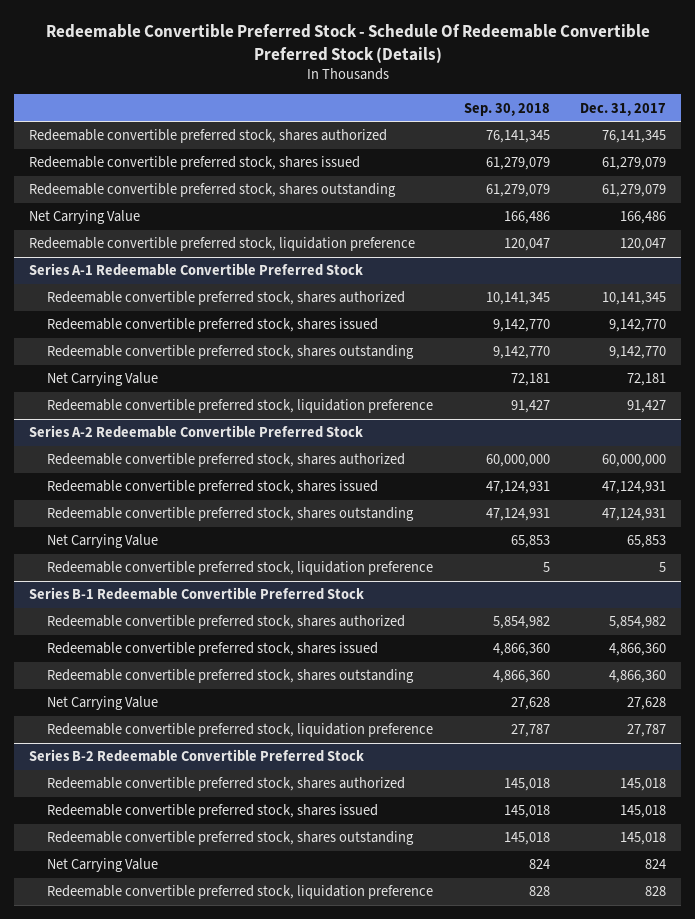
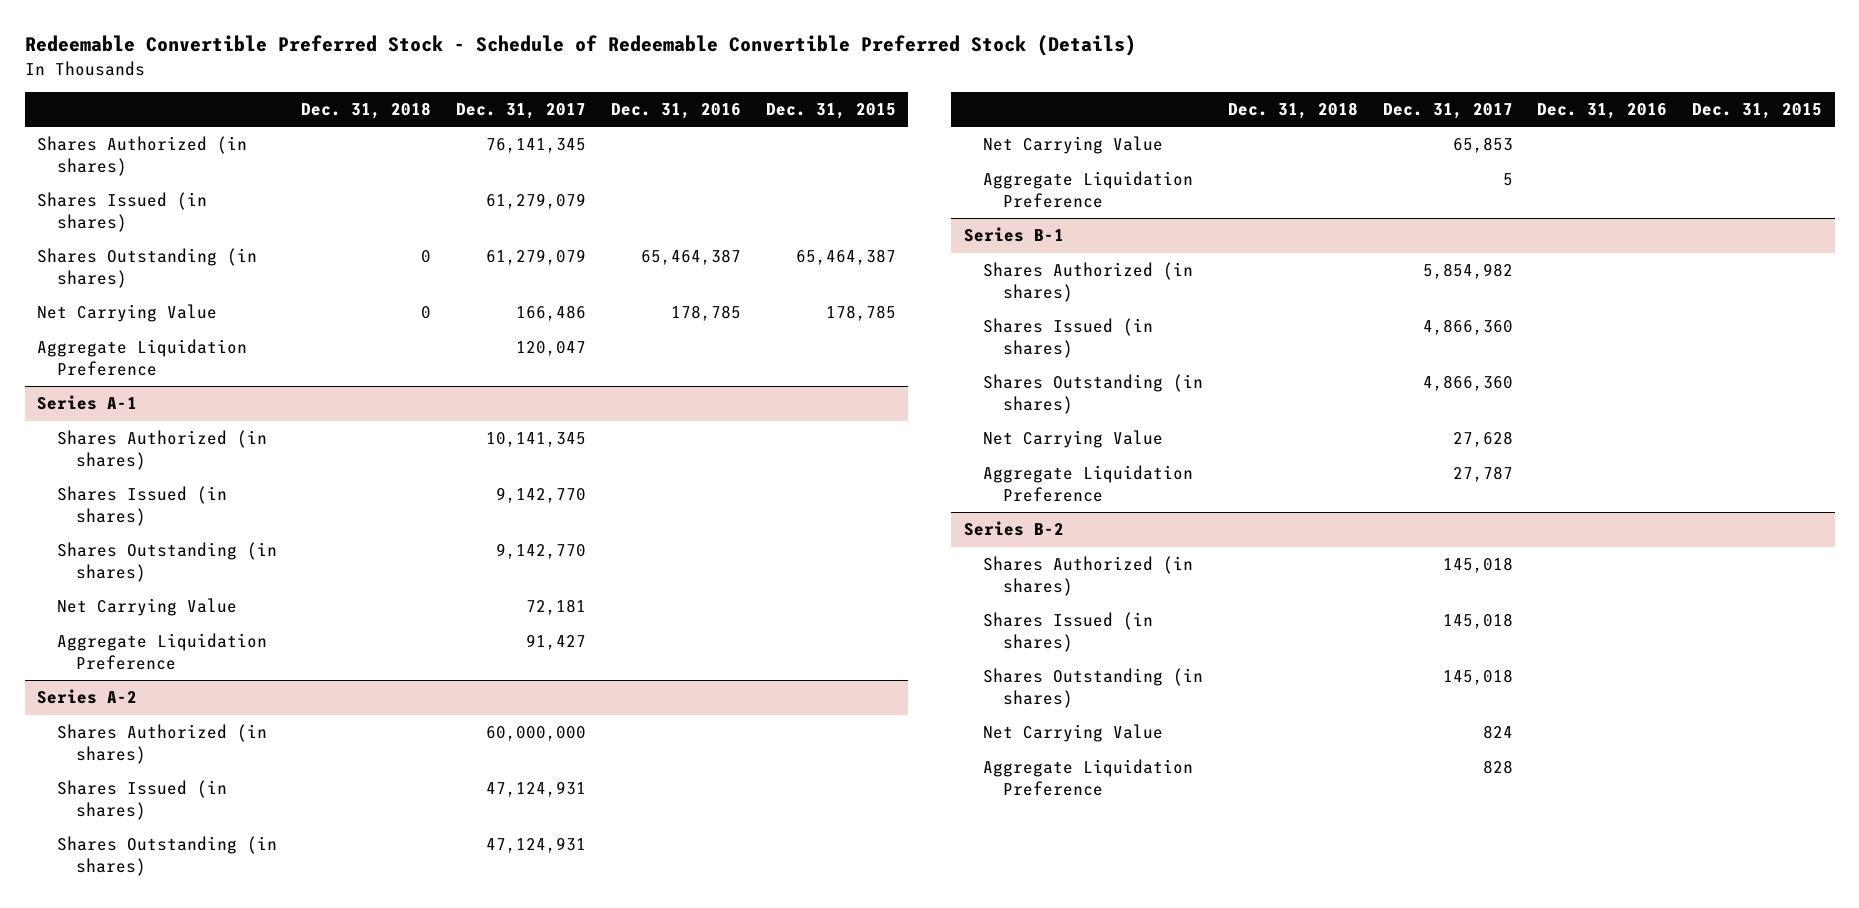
[45,23,650,63] Redeemable Convertible Preferred Stock - Schedule Of Redeemable Convertible Preferred Stock (Details) -> [24,35,1136,57] Redeemable Convertible Preferred Stock - Schedule of Redeemable Convertible Preferred Stock (Details)
[463,102,550,116] Sep. 30, 2018 -> none
none -> [301,101,432,119] Dec. 31, 2018
none -> [611,102,742,119] Dec. 31, 2016
none -> [765,102,896,119] Dec. 31, 2015
[29,129,388,144] Redeemable convertible preferred stock, shares authorized -> [37,136,248,177] Shares Authorized (in shares)
[29,156,361,171] Redeemable convertible preferred stock, shares issued -> [37,192,208,233] Shares Issued (in shares)
[29,183,397,198] Redeemable convertible preferred stock, shares outstanding -> [37,248,258,289] Shares Outstanding (in shares)
[29,237,416,252] Redeemable convertible preferred stock, liquidation preference -> [37,339,248,377] Aggregate Liquidation Preference
[29,263,364,277] Series A-1 Redeemable Convertible Preferred Stock -> [37,395,138,411] Series A-1
[47,291,406,306] Redeemable convertible preferred stock, shares authorized -> [56,430,267,471] Shares Authorized (in shares)
[47,318,379,333] Redeemable convertible preferred stock, shares issued -> [56,486,227,527] Shares Issued (in shares)
[47,345,415,360] Redeemable convertible preferred stock, shares outstanding -> [56,542,277,583] Shares Outstanding (in shares)
[47,399,434,414] Redeemable convertible preferred stock, liquidation preference -> [56,633,267,671] Aggregate Liquidation Preference
[29,425,364,439] Series A-2 Redeemable Convertible Preferred Stock -> [37,689,138,705] Series A-2
[47,453,406,468] Redeemable convertible preferred stock, shares authorized -> [56,724,267,765] Shares Authorized (in shares)
[47,480,379,495] Redeemable convertible preferred stock, shares issued -> [56,780,227,821] Shares Issued (in shares)
[47,507,415,522] Redeemable convertible preferred stock, shares outstanding -> [56,836,277,877] Shares Outstanding (in shares)
[47,561,434,576] Redeemable convertible preferred stock, liquidation preference -> [983,171,1194,209] Aggregate Liquidation Preference
[29,587,365,601] Series B-1 Redeemable Convertible Preferred Stock -> [963,227,1064,243] Series B-1
[47,615,406,630] Redeemable convertible preferred stock, shares authorized -> [983,262,1194,303] Shares Authorized (in shares)
[47,642,379,657] Redeemable convertible preferred stock, shares issued -> [983,318,1154,359] Shares Issued (in shares)
[47,669,415,684] Redeemable convertible preferred stock, shares outstanding -> [983,374,1204,415] Shares Outstanding (in shares)
[47,723,434,738] Redeemable convertible preferred stock, liquidation preference -> [983,465,1194,503] Aggregate Liquidation Preference
[29,749,365,763] Series B-2 Redeemable Convertible Preferred Stock -> [963,521,1064,537] Series B-2
[47,777,406,792] Redeemable convertible preferred stock, shares authorized -> [983,556,1194,597] Shares Authorized (in shares)
[47,804,379,819] Redeemable convertible preferred stock, shares issued -> [983,612,1154,653] Shares Issued (in shares)
[47,831,415,846] Redeemable convertible preferred stock, shares outstanding -> [983,668,1204,709] Shares Outstanding (in shares)
[47,885,434,900] Redeemable convertible preferred stock, liquidation preference -> [983,759,1194,797] Aggregate Liquidation Preference

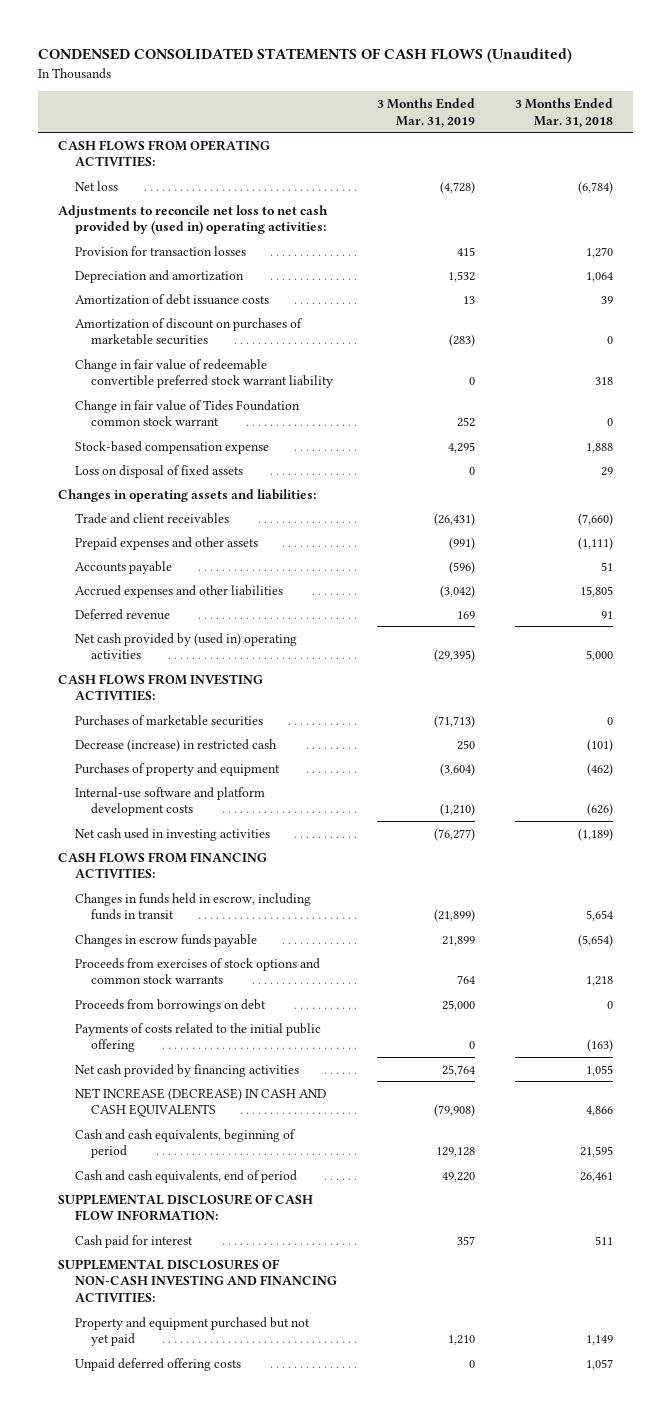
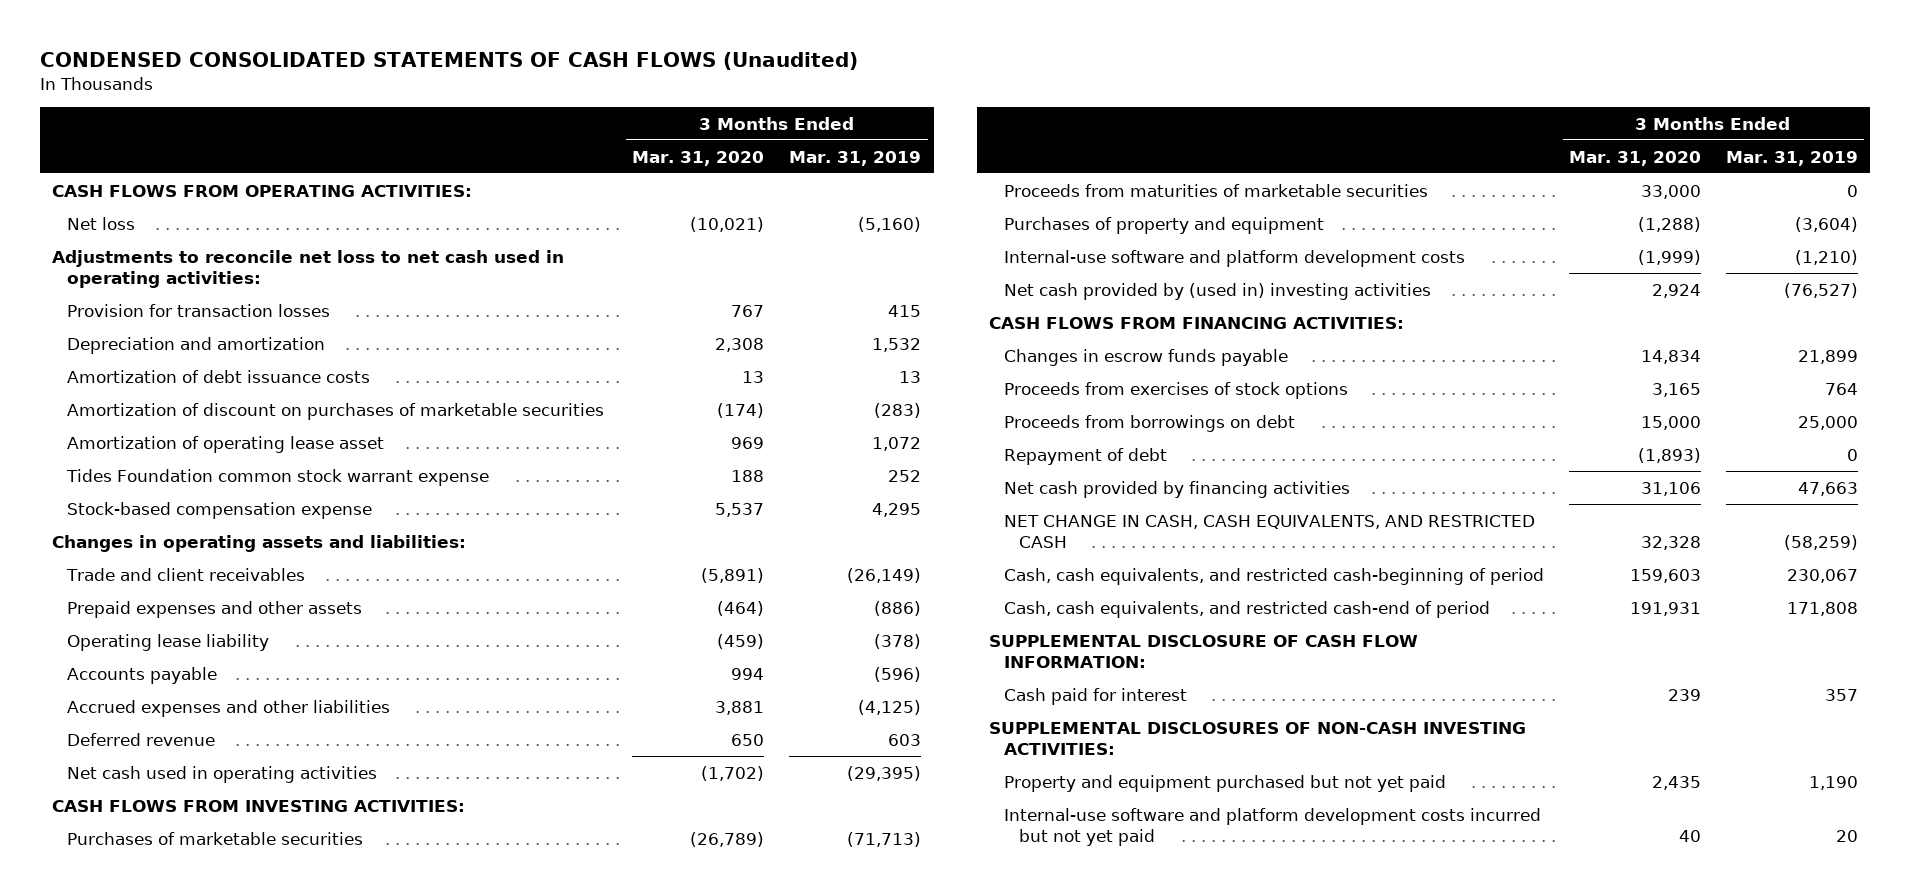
[514,97,613,128] 3 Months Ended Mar. 31, 2018 -> none
none -> [632,150,765,166] Mar. 31, 2020
[439,180,475,194] (4,728) -> [858,216,922,232] (5,160)
[58,204,329,235] Adjustments to reconcile net loss to net cash provided by (used in) operating activities: -> [52,249,565,289] Adjustments to reconcile net loss to net cash used in operating activities:
[74,358,334,389] Change in fair value of redeemable convertible preferred stock warrant liability -> none
none -> [67,435,385,453] Amortization of operating lease asset
[74,399,300,427] Change in fair value of Tides Foundation common stock warrant -> [66,468,490,486] Tides Foundation common stock warrant expense
[74,464,243,478] Loss on disposal of fixed assets -> none
[433,512,475,526] (26,431) -> [847,567,922,583] (26,149)
[448,536,475,550] (991) -> [874,600,922,616] (886)
none -> [67,633,270,651] Operating lease liability
[439,584,475,598] (3,042) -> [858,699,922,715] (4,125)
[456,610,475,619] 169 -> [888,733,922,746] 603
[74,632,297,660] Net cash provided by (used in) operating activities -> [67,765,378,783] Net cash used in operating activities
[74,738,277,752] Decrease (increase) in restricted cash -> none
none -> [1004,183,1429,197] Proceeds from maturities of marketable securities
[74,827,270,841] Net cash used in investing activities -> [1004,282,1432,300] Net cash provided by (used in) investing activities
[433,827,475,841] (76,277) -> [1783,282,1858,298] (76,527)
[74,892,311,921] Changes in funds held in escrow, including funds in transit -> none
[74,957,320,985] Proceeds from exercises of stock options and common stock warrants -> [1004,381,1349,399] Proceeds from exercises of stock options
[74,1022,321,1053] Payments of costs related to the initial public offering -> none
none -> [1004,447,1168,465] Repayment of debt
[441,1064,475,1076] 25,764 -> [1797,481,1858,496] 47,663
[74,1087,326,1118] NET INCREASE (DECREASE) IN CASH AND CASH EQUIVALENTS -> [1004,514,1536,549] NET CHANGE IN CASH, CASH EQUIVALENTS, AND RESTRICTED CASH
[433,1104,475,1118] (79,908) -> [1783,535,1858,551] (58,259)
[74,1128,296,1159] Cash and cash equivalents, beginning of period -> [1004,567,1545,585] Cash, cash equivalents, and restricted cash-beginning of period
[435,1147,475,1158] 129,128 -> [1786,568,1858,583] 230,067
[74,1169,297,1183] Cash and cash equivalents, end of period -> [1004,600,1491,618] Cash, cash equivalents, and restricted cash-end of period
[441,1171,475,1182] 49,220 -> [1786,601,1858,616] 171,808
[74,1357,241,1371] Unpaid deferred offering costs -> none
[58,1258,337,1303] SUPPLEMENTAL DISCLOSURES OF NON-CASH INVESTING AND FINANCING ACTIVITIES: -> [988,721,1526,756] SUPPLEMENTAL DISCLOSURES OF NON-CASH INVESTING ACTIVITIES:
[447,1335,475,1346] 1,210 -> [1808,775,1858,790] 1,190
none -> [1004,807,1542,847] Internal-use software and platform development costs incurred but not yet paid

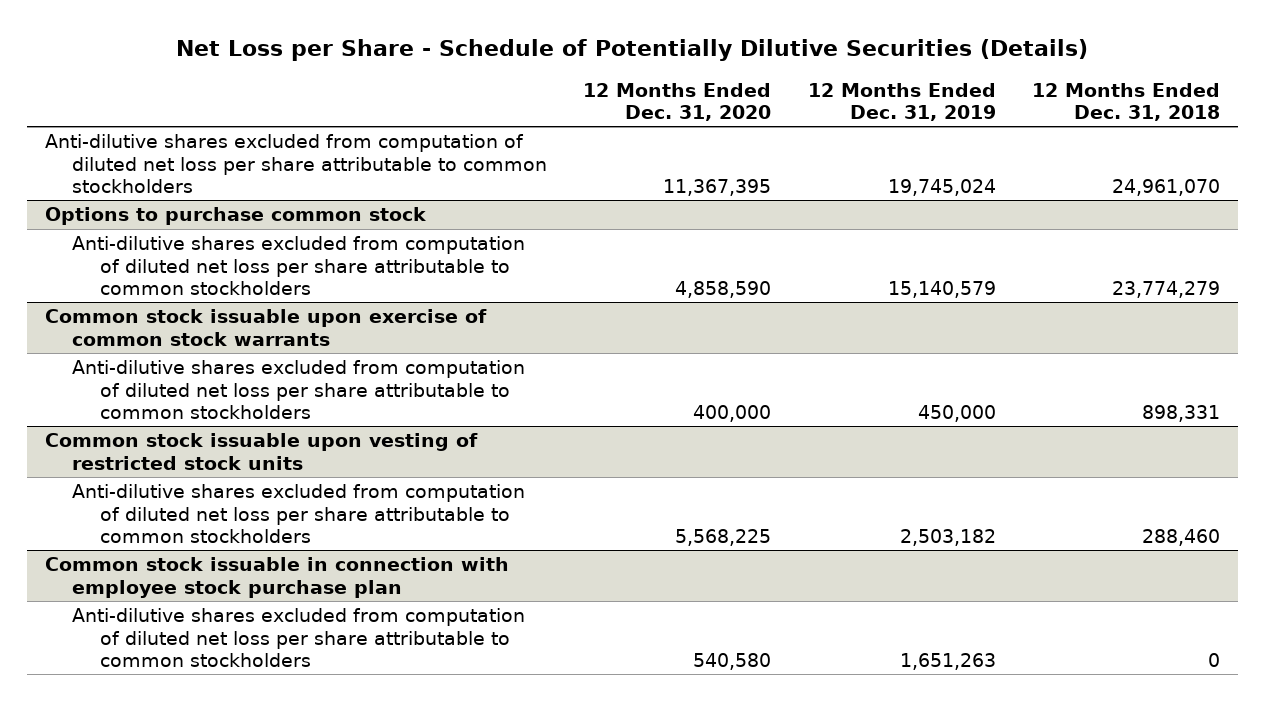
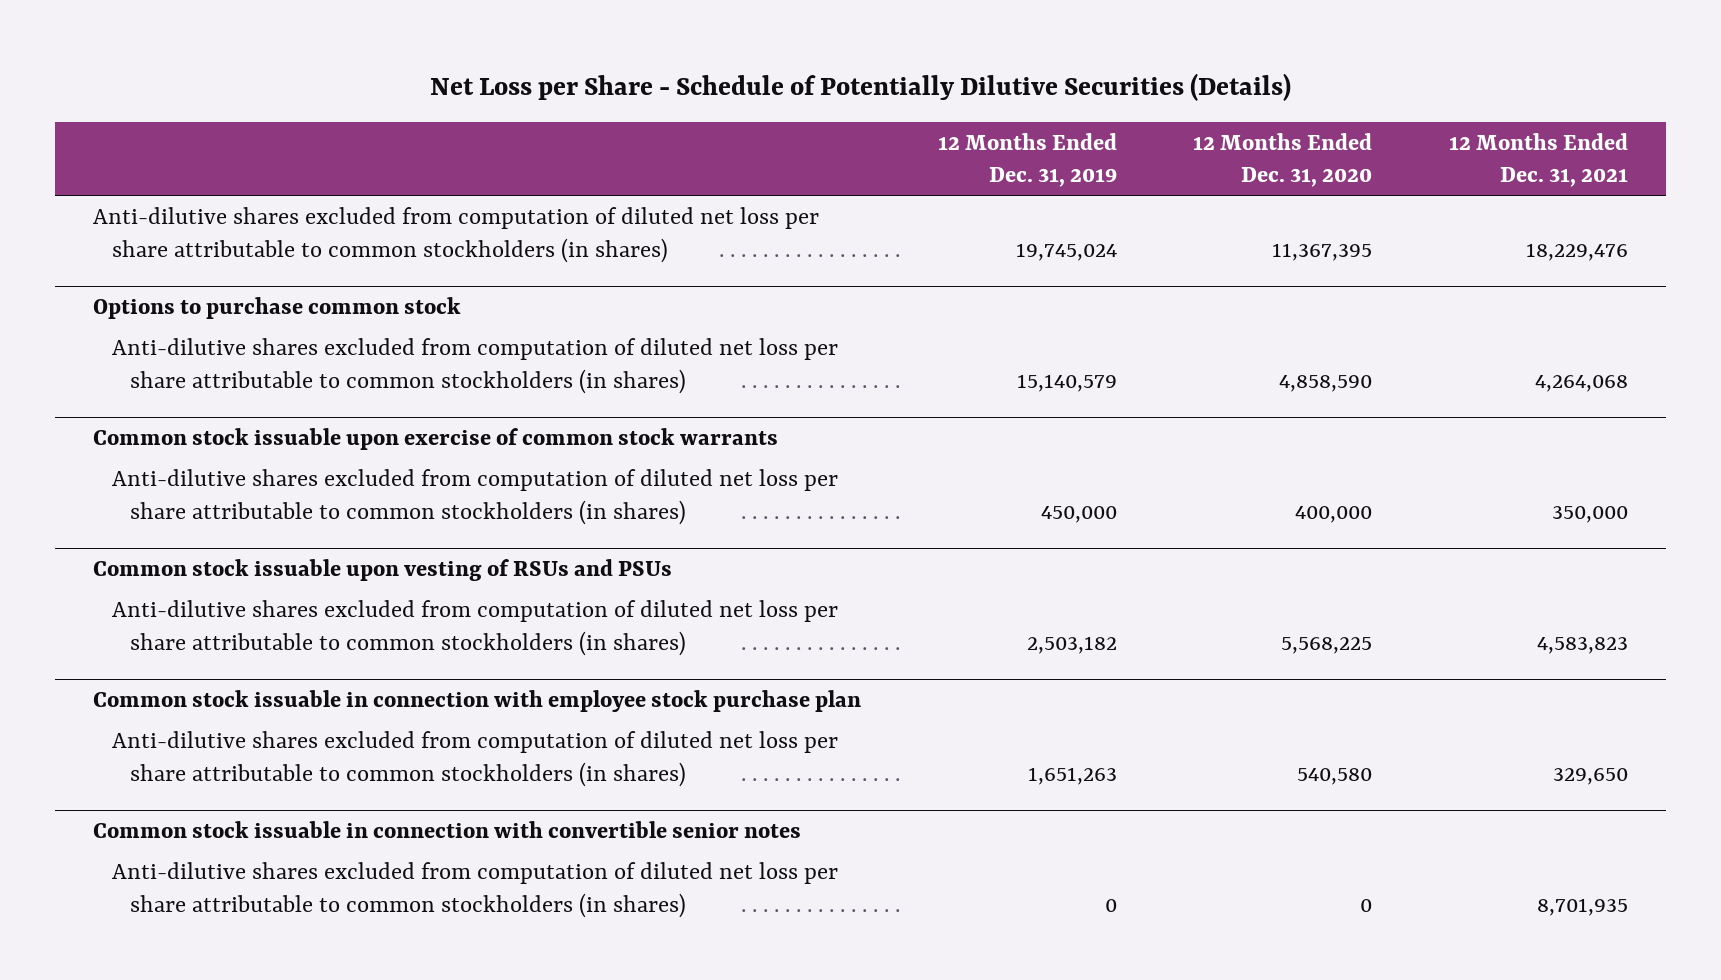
[1031,82,1220,121] 12 Months Ended Dec. 31, 2018 -> none
none -> [1449,132,1629,188] 12 Months Ended Dec. 31, 2021
[44,134,548,193] Anti-dilutive shares excluded from computation of diluted net loss per share attributable to common stockholders -> [93,206,820,263] Anti-dilutive shares excluded from computation of diluted net loss per share attributable to common stockholders (in shares)
[72,236,526,295] Anti-dilutive shares excluded from computation of diluted net loss per share attributable to common stockholders -> [111,337,838,394] Anti-dilutive shares excluded from computation of diluted net loss per share attributable to common stockholders (in shares)
[72,360,526,419] Anti-dilutive shares excluded from computation of diluted net loss per share attributable to common stockholders -> [111,468,838,525] Anti-dilutive shares excluded from computation of diluted net loss per share attributable to common stockholders (in shares)
[44,433,478,470] Common stock issuable upon vesting of restricted stock units -> [93,559,673,582] Common stock issuable upon vesting of RSUs and PSUs
[72,484,526,543] Anti-dilutive shares excluded from computation of diluted net loss per share attributable to common stockholders -> [111,599,838,656] Anti-dilutive shares excluded from computation of diluted net loss per share attributable to common stockholders (in shares)
[72,608,526,667] Anti-dilutive shares excluded from computation of diluted net loss per share attributable to common stockholders -> [111,730,838,787] Anti-dilutive shares excluded from computation of diluted net loss per share attributable to common stockholders (in shares)
none -> [93,821,802,839] Common stock issuable in connection with convertible senior notes
none -> [111,861,838,918] Anti-dilutive shares excluded from computation of diluted net loss per share attributable to common stockholders (in shares)

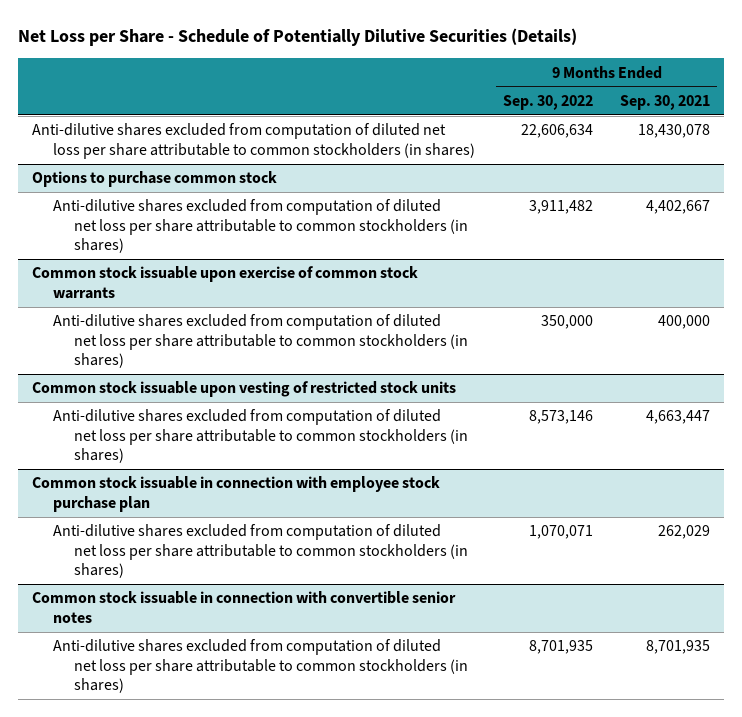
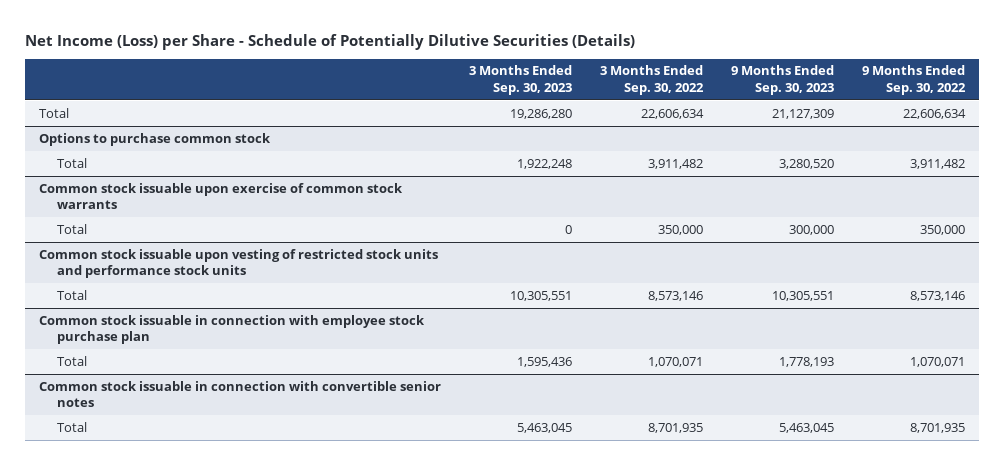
[17,28,577,47] Net Loss per Share - Schedule of Potentially Dilutive Securities (Details) -> [25,33,636,50] Net Income (Loss) per Share - Schedule of Potentially Dilutive Securities (Details)
[620,94,711,110] Sep. 30, 2021 -> none
none -> [469,65,573,95] 3 Months Ended Sep. 30, 2023
none -> [600,65,705,95] 3 Months Ended Sep. 30, 2022
none -> [731,65,835,95] 9 Months Ended Sep. 30, 2023
[31,123,475,159] Anti-dilutive shares excluded from computation of diluted net loss per share attributable to common stockholders (in shares) -> [39,107,70,118] Total
[52,199,469,254] Anti-dilutive shares excluded from computation of diluted net loss per share attributable to common stockholders (in shares) -> [57,157,88,168] Total
[52,314,469,369] Anti-dilutive shares excluded from computation of diluted net loss per share attributable to common stockholders (in shares) -> [57,223,88,234] Total
[31,381,456,398] Common stock issuable upon vesting of restricted stock units -> [39,248,439,279] Common stock issuable upon vesting of restricted stock units and performance stock units
[52,409,469,464] Anti-dilutive shares excluded from computation of diluted net loss per share attributable to common stockholders (in shares) -> [57,289,88,300] Total
[52,524,469,579] Anti-dilutive shares excluded from computation of diluted net loss per share attributable to common stockholders (in shares) -> [57,355,88,366] Total
[52,639,469,694] Anti-dilutive shares excluded from computation of diluted net loss per share attributable to common stockholders (in shares) -> [57,421,88,432] Total

